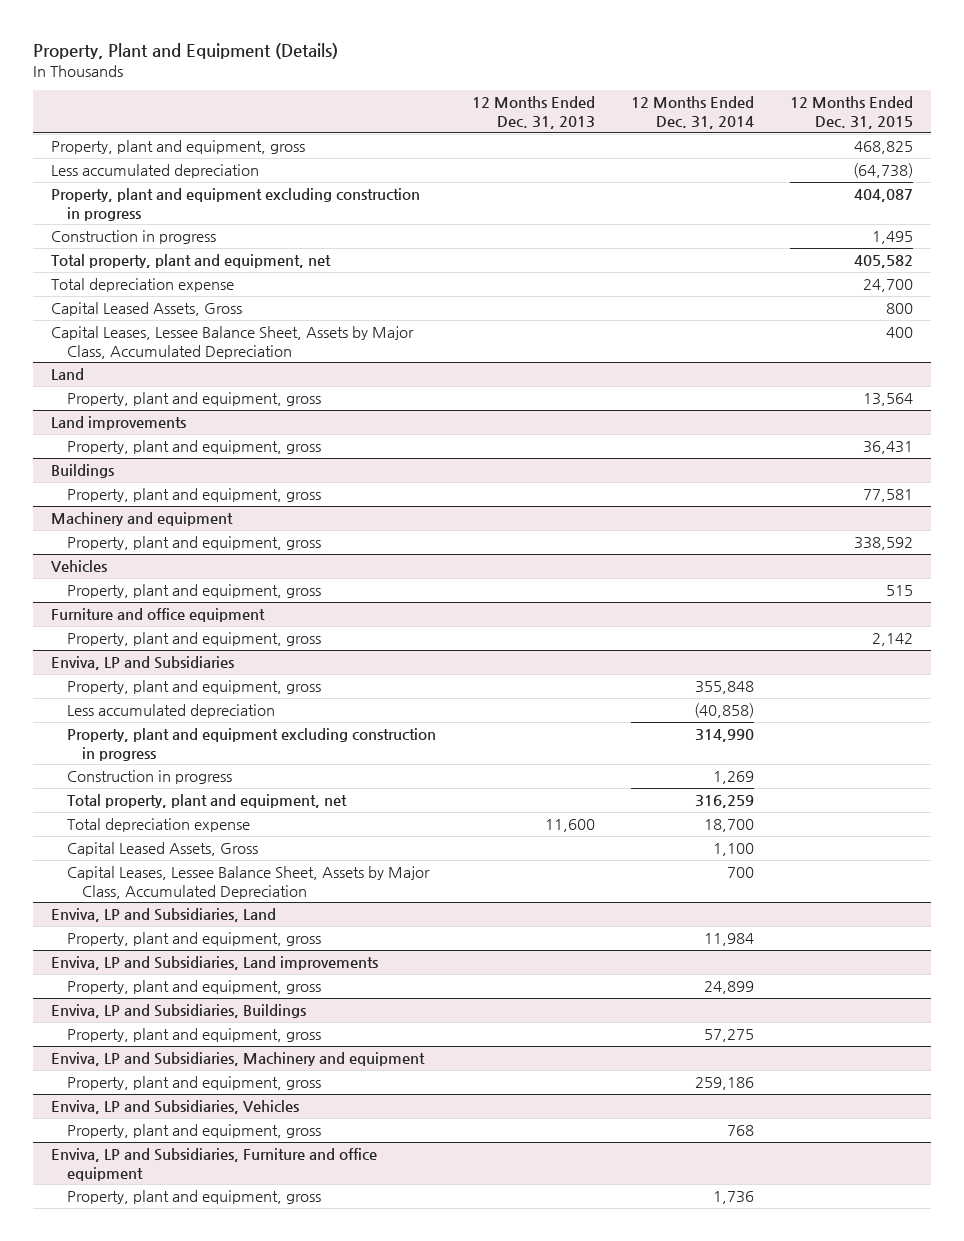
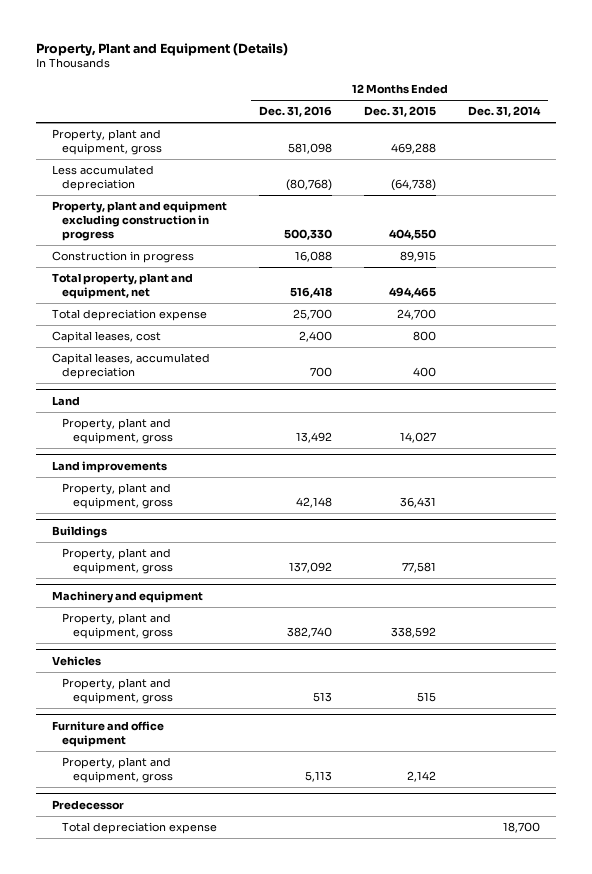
[471,96,595,129] 12 Months Ended Dec. 31, 2013 -> none
none -> [258,106,332,118] Dec. 31, 2016
[854,141,914,155] 468,825 -> [391,142,437,154] 469,288
[854,189,914,203] 404,087 -> [389,228,437,240] 404,550
[872,231,914,245] 1,495 -> [400,250,437,262] 89,915
[854,255,914,269] 405,582 -> [389,286,437,298] 494,465
[50,302,242,317] Capital Leased Assets, Gross -> [51,330,161,343] Capital leases, cost
[50,326,414,359] Capital Leases, Lessee Balance Sheet, Assets by Major Class, Accumulated Depreciation -> [51,352,210,379] Capital leases, accumulated depreciation
[863,393,914,407] 13,564 -> [400,431,437,443] 14,027
[66,680,321,695] Property, plant and equipment, gross -> none
[66,704,275,719] Less accumulated depreciation -> none
[66,728,436,761] Property, plant and equipment excluding construction in progress -> none
[66,770,232,785] Construction in progress -> none
[66,794,347,809] Total property, plant and equipment, net -> none
[50,656,234,671] Enviva, LP and Subsidiaries -> [51,799,124,810] Predecessor
[66,842,258,857] Capital Leased Assets, Gross -> none
[66,866,430,899] Capital Leases, Lessee Balance Sheet, Assets by Major Class, Accumulated Depreciation -> none
[50,908,276,923] Enviva, LP and Subsidiaries, Land -> none
[66,932,321,947] Property, plant and equipment, gross -> none
[50,956,378,971] Enviva, LP and Subsidiaries, Land improvements -> none
[66,980,321,995] Property, plant and equipment, gross -> none
[50,1004,306,1019] Enviva, LP and Subsidiaries, Buildings -> none
[66,1028,321,1043] Property, plant and equipment, gross -> none
[50,1052,425,1067] Enviva, LP and Subsidiaries, Machinery and equipment -> none
[66,1076,321,1091] Property, plant and equipment, gross -> none
[50,1100,299,1115] Enviva, LP and Subsidiaries, Vehicles -> none
[66,1124,321,1139] Property, plant and equipment, gross -> none
[50,1148,377,1181] Enviva, LP and Subsidiaries, Furniture and office equipment -> none
[66,1190,321,1205] Property, plant and equipment, gross -> none

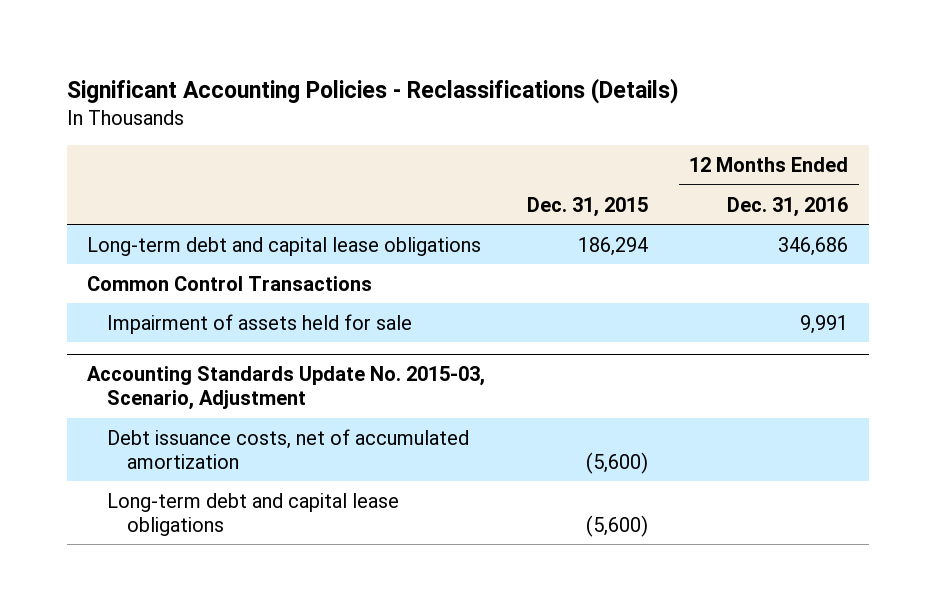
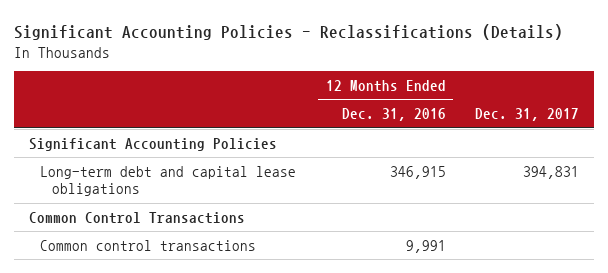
[526,196,648,217] Dec. 31, 2015 -> none
none -> [475,108,580,122] Dec. 31, 2017
none -> [29,137,278,151] Significant Accounting Policies
[778,236,849,256] 346,686 -> [389,165,446,179] 346,915
[87,365,486,411] Accounting Standards Update No. 2015-03, Scenario, Adjustment -> none
[107,428,470,469] Debt issuance costs, net of accumulated amortization -> none
[107,492,400,536] Long-term debt and capital lease obligations -> none
[107,313,413,334] Impairment of assets held for sale -> [40,239,257,251] Common control transactions

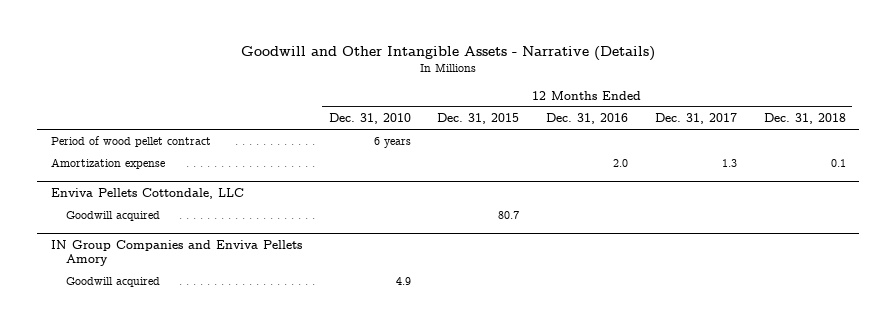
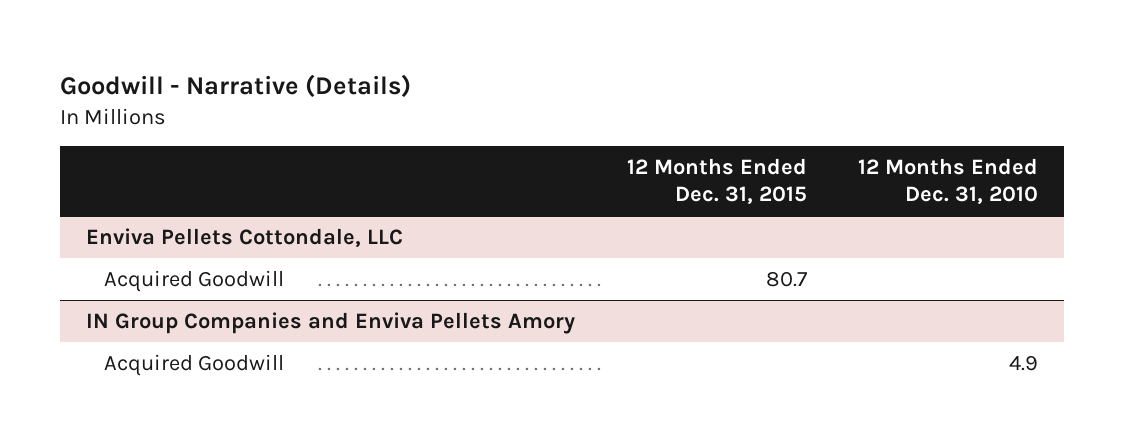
[241,46,656,62] Goodwill and Other Intangible Assets - Narrative (Details) -> [60,74,412,99] Goodwill - Narrative (Details)
[546,113,629,125] Dec. 31, 2016 -> none
[654,113,737,125] Dec. 31, 2017 -> none
[763,113,846,125] Dec. 31, 2018 -> none
[50,136,211,148] Period of wood pellet contract -> none
[50,158,165,170] Amortization expense -> none
[66,211,161,222] Goodwill acquired -> [103,269,284,292] Acquired Goodwill
[66,277,161,288] Goodwill acquired -> [103,353,284,376] Acquired Goodwill

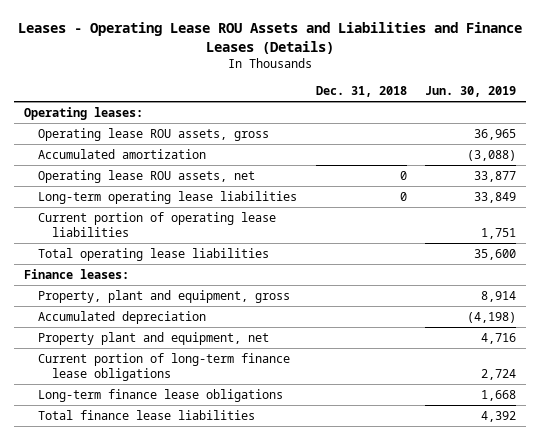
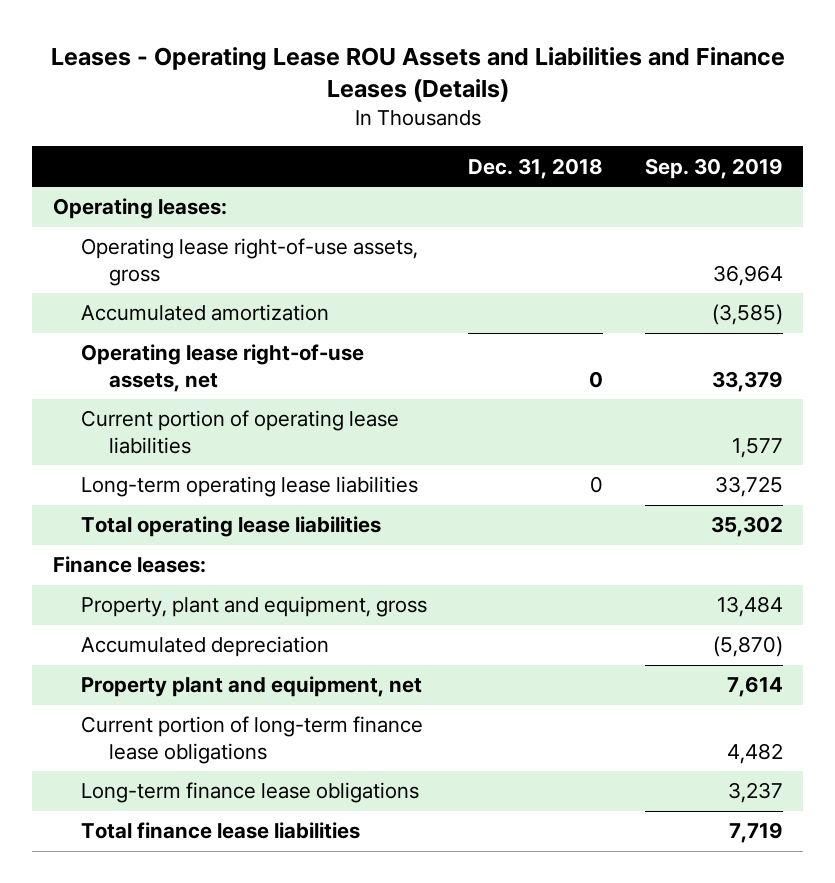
[425,86,517,98] Jun. 30, 2019 -> none
none -> [644,157,783,179] Sep. 30, 2019
[37,127,269,141] Operating lease ROU assets, gross -> [80,238,418,286] Operating lease right-of-use assets, gross
[37,169,255,183] Operating lease ROU assets, net -> [80,344,364,392] Operating lease right-of-use assets, net
[37,190,297,204] Long-term operating lease liabilities -> [80,476,418,498] Long-term operating lease liabilities

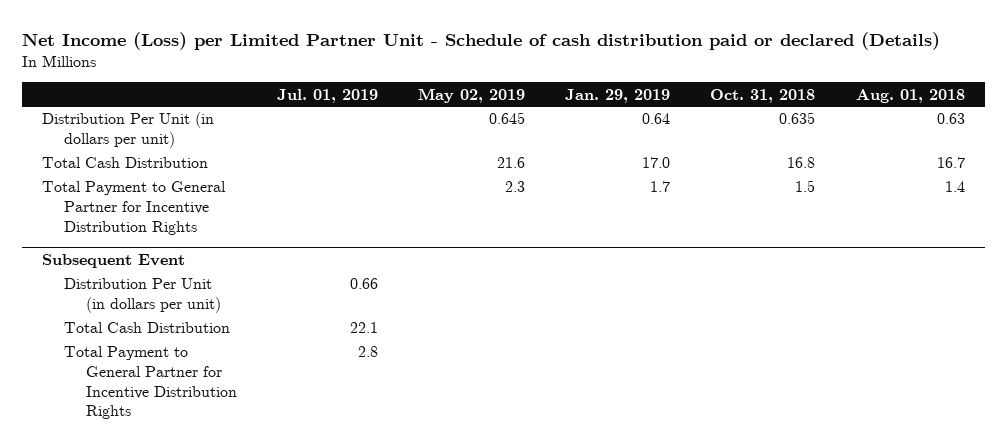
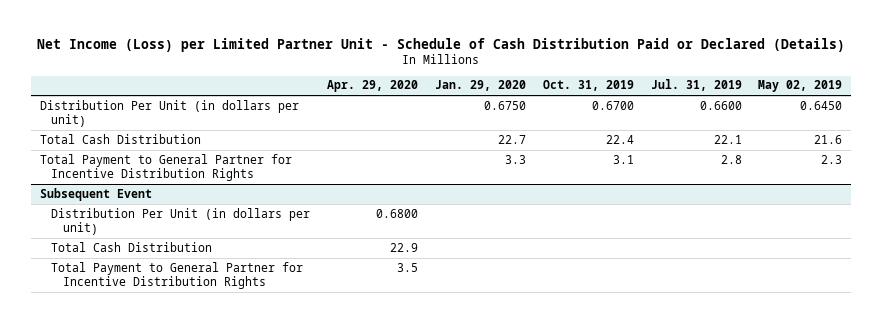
[22,32,941,51] Net Income (Loss) per Limited Partner Unit - Schedule of cash distribution paid or declared (Details) -> [36,37,845,52] Net Income (Loss) per Limited Partner Unit - Schedule of Cash Distribution Paid or Declared (Details)
[277,88,379,103] Jul. 01, 2019 -> none
[565,88,671,103] Jan. 29, 2019 -> none
[710,88,816,103] Oct. 31, 2018 -> none
[855,88,965,103] Aug. 01, 2018 -> none
none -> [327,80,419,93] Apr. 29, 2020
none -> [434,80,526,92] Jan. 29, 2020
none -> [542,80,634,92] Oct. 31, 2019
none -> [650,79,742,92] Jul. 31, 2019
[489,112,526,125] 0.645 -> [800,100,843,110] 0.6450

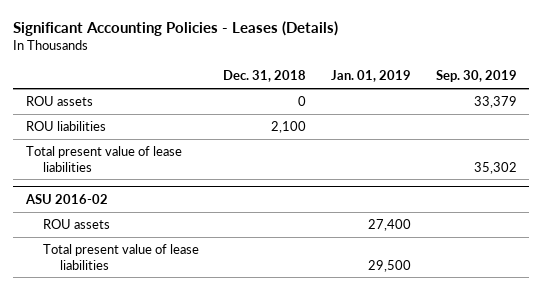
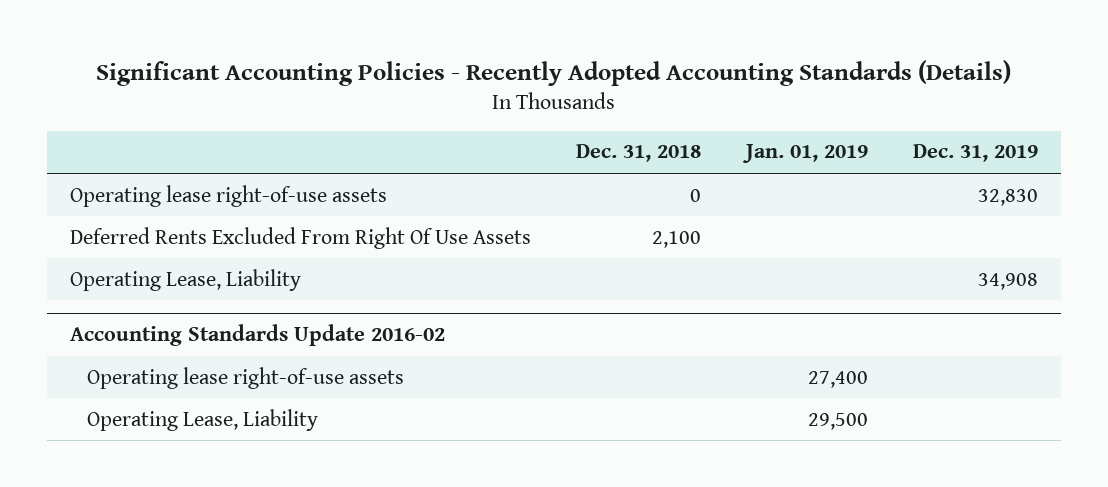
[13,21,339,37] Significant Accounting Policies - Leases (Details) -> [95,60,1011,87] Significant Accounting Policies - Recently Adopted Accounting Standards (Details)
[435,70,517,83] Sep. 30, 2019 -> none
none -> [913,144,1039,163] Dec. 31, 2019
[25,96,93,107] ROU assets -> [69,184,387,207] Operating lease right-of-use assets
[25,121,106,132] ROU liabilities -> [69,226,531,249] Deferred Rents Excluded From Right Of Use Assets
[25,146,182,172] Total present value of lease liabilities -> [69,268,301,291] Operating Lease, Liability
[24,193,108,204] ASU 2016-02 -> [69,324,445,347] Accounting Standards Update 2016-02
[42,219,110,230] ROU assets -> [86,366,404,389] Operating lease right-of-use assets
[42,244,199,270] Total present value of lease liabilities -> [86,408,318,431] Operating Lease, Liability

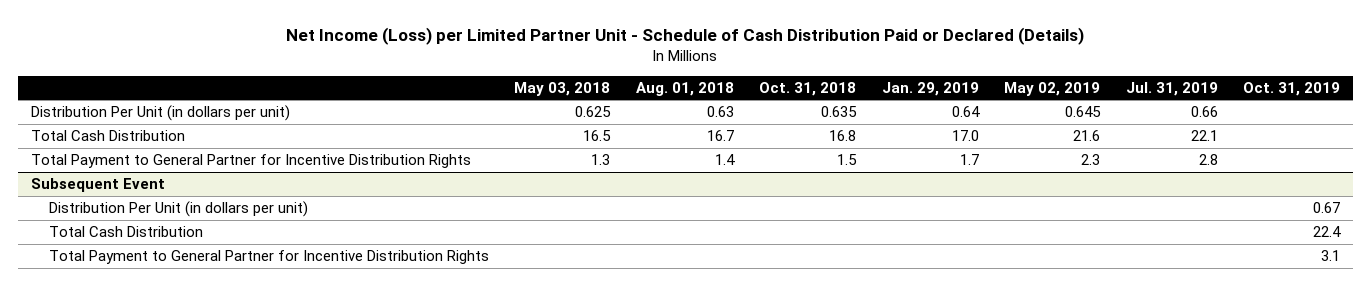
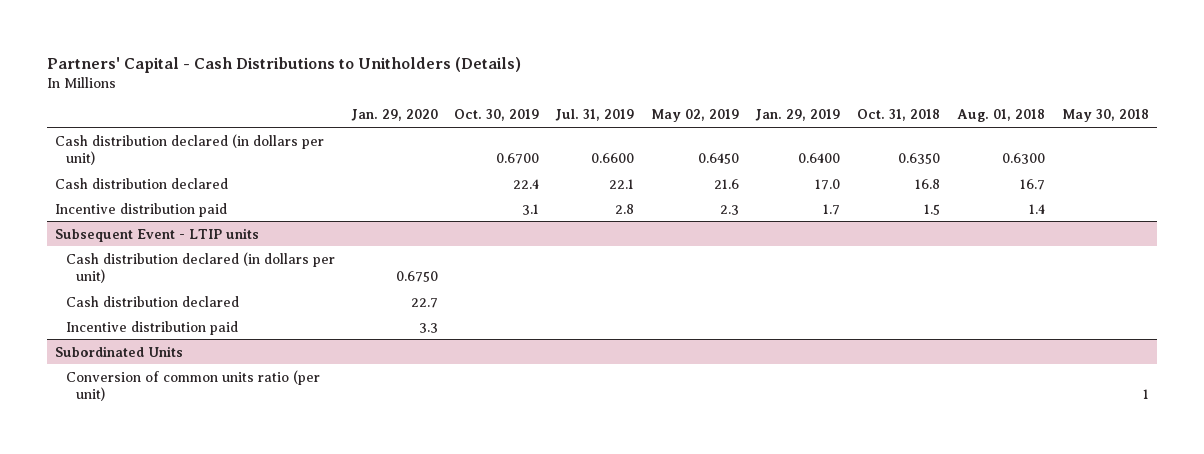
[286,27,1085,46] Net Income (Loss) per Limited Partner Unit - Schedule of Cash Distribution Paid or Declared (Details) -> [47,56,522,73] Partners' Capital - Cash Distributions to Unitholders (Details)
[514,82,611,97] May 03, 2018 -> none
[1243,82,1341,97] Oct. 31, 2019 -> none
none -> [350,109,438,122] Jan. 29, 2020
none -> [454,109,540,122] Oct. 30, 2019
none -> [1061,109,1149,123] May 30, 2018
[30,105,290,122] Distribution Per Unit (in dollars per unit) -> [55,133,325,166] Cash distribution declared (in dollars per unit)
[706,106,734,118] 0.63 -> [1001,153,1045,165] 0.6300
[821,106,858,118] 0.635 -> [897,153,940,165] 0.6350
[951,106,980,118] 0.64 -> [798,153,841,164] 0.6400
[1065,106,1102,118] 0.645 -> [698,153,740,165] 0.6450
[1190,106,1218,118] 0.66 -> [591,153,635,164] 0.6600
[30,130,185,142] Total Cash Distribution -> [55,177,229,189] Cash distribution declared
[30,154,471,169] Total Payment to General Partner for Incentive Distribution Rights -> [55,202,228,217] Incentive distribution paid
[30,178,165,193] Subsequent Event -> [55,227,260,242] Subsequent Event - LTIP units
[48,201,308,218] Distribution Per Unit (in dollars per unit) -> [65,251,335,284] Cash distribution declared (in dollars per unit)
[48,226,203,238] Total Cash Distribution -> [65,295,239,307] Cash distribution declared
[48,250,489,265] Total Payment to General Partner for Incentive Distribution Rights -> [65,320,238,335] Incentive distribution paid
none -> [55,345,184,357] Subordinated Units
none -> [65,369,320,402] Conversion of common units ratio (per unit)

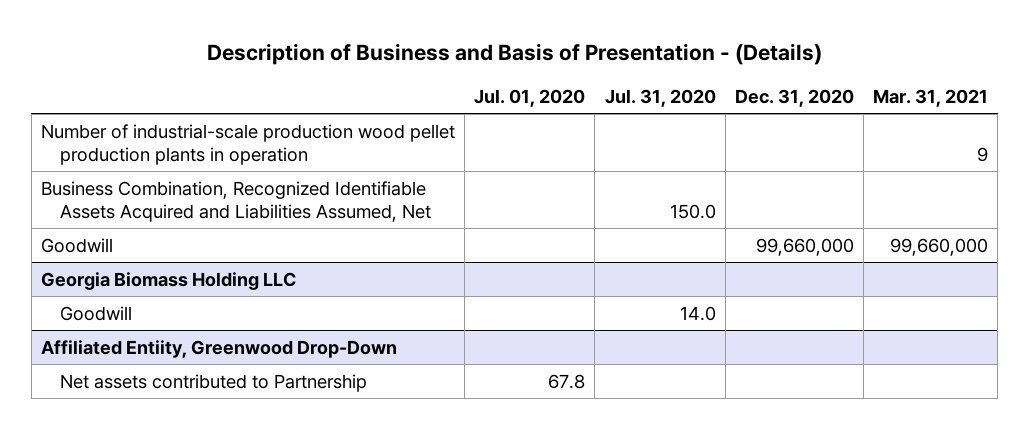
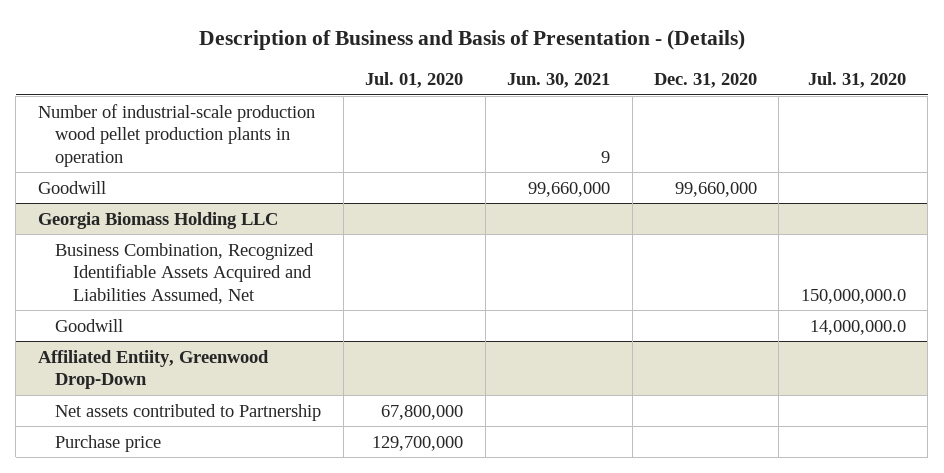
[873,88,989,107] Mar. 31, 2021 -> none
none -> [507,73,611,89] Jun. 30, 2021
[41,180,431,222] Business Combination, Recognized Identifiable Assets Acquired and Liabilities Assumed, Net -> none
none -> [55,242,315,304] Business Combination, Recognized Identifiable Assets Acquired and Liabilities Assumed, Net
[679,305,716,321] 14.0 -> [809,319,906,335] 14,000,000.0
[548,373,586,389] 67.8 -> [381,404,464,420] 67,800,000
none -> [55,434,162,452] Purchase price

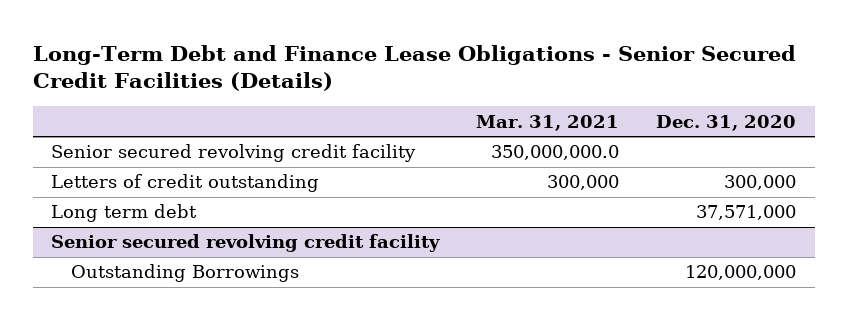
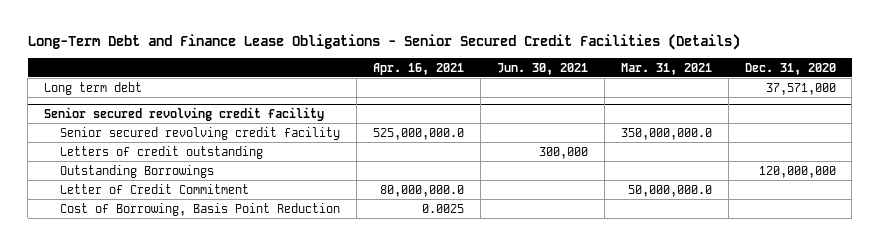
none -> [372,62,464,75] Apr. 16, 2021
none -> [496,62,588,75] Jun. 30, 2021
[51,144,417,163] Senior secured revolving credit facility -> none
[51,174,320,193] Letters of credit outstanding -> none
none -> [59,126,340,140] Senior secured revolving credit facility
none -> [59,145,263,159] Letters of credit outstanding
none -> [59,183,249,194] Letter of Credit Commitment
none -> [59,202,340,216] Cost of Borrowing, Basis Point Reduction

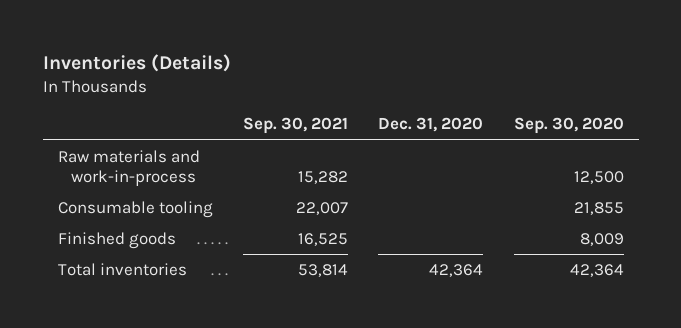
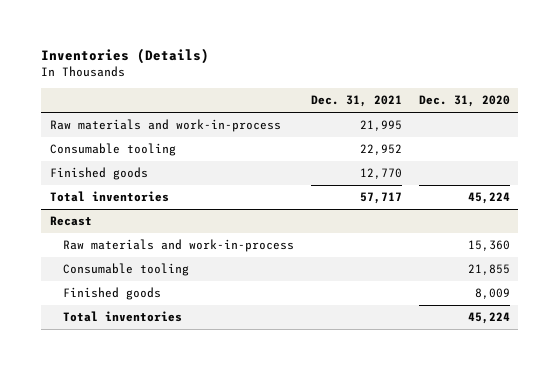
[243,117,349,135] Sep. 30, 2021 -> none
[513,117,624,135] Sep. 30, 2020 -> none
none -> [310,95,402,108] Dec. 31, 2021
[429,264,484,278] 42,364 -> [467,192,510,205] 45,224
none -> [49,216,92,227] Recast
none -> [63,239,295,253] Raw materials and work-in-process
none -> [63,263,190,277] Consumable tooling
none -> [63,287,162,301] Finished goods
none -> [63,311,183,323] Total inventories

